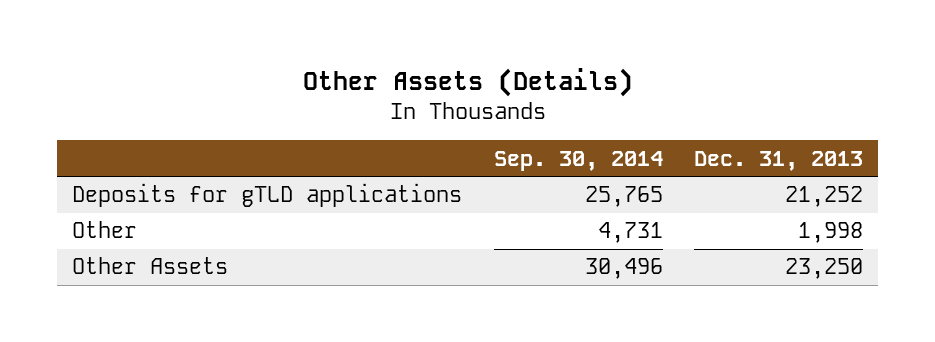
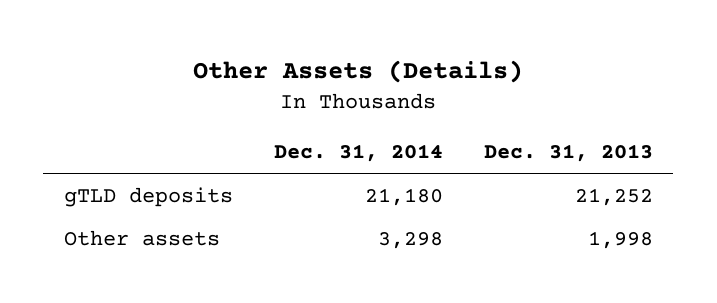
[493,150,663,171] Sep. 30, 2014 -> none
none -> [273,144,443,163] Dec. 31, 2014
[72,257,229,275] Other Assets -> none
[72,183,463,208] Deposits for gTLD applications -> [63,187,233,208] gTLD deposits
[72,221,138,239] Other -> [63,230,220,247] Other assets

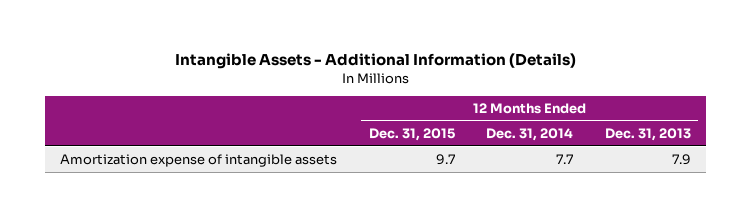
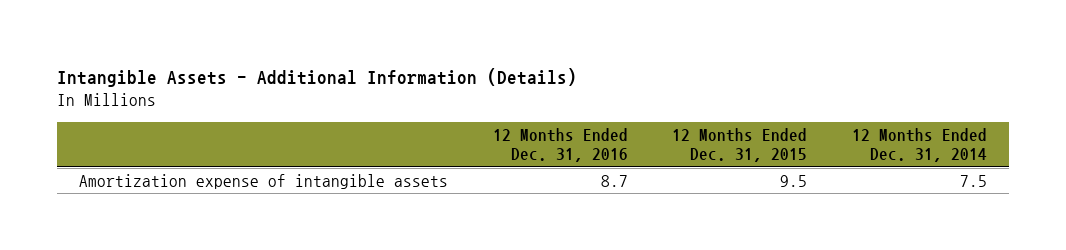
[604,128,691,142] Dec. 31, 2013 -> none
none -> [492,127,628,163] 12 Months Ended Dec. 31, 2016
[435,154,455,166] 9.7 -> [780,174,808,187] 9.5
[556,154,574,165] 7.7 -> [960,174,988,187] 7.5

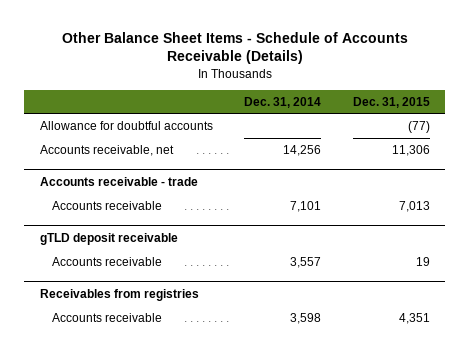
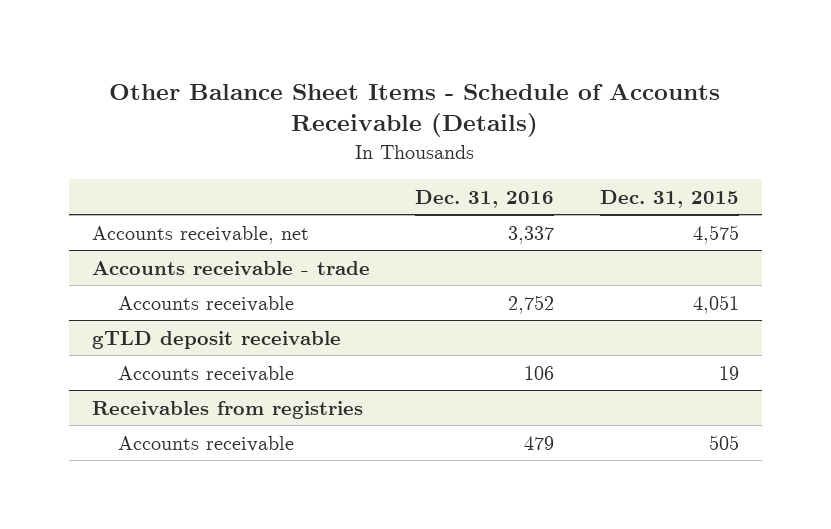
[244,96,322,108] Dec. 31, 2014 -> none
none -> [415,189,555,208] Dec. 31, 2016
[39,121,213,131] Allowance for doubtful accounts -> none
[391,145,430,157] 11,306 -> [693,224,740,244] 4,575
[398,201,430,213] 7,013 -> [693,294,740,314] 4,051
[398,313,430,325] 4,351 -> [709,434,740,450] 505

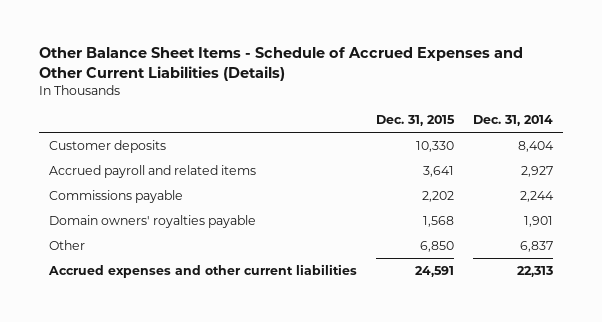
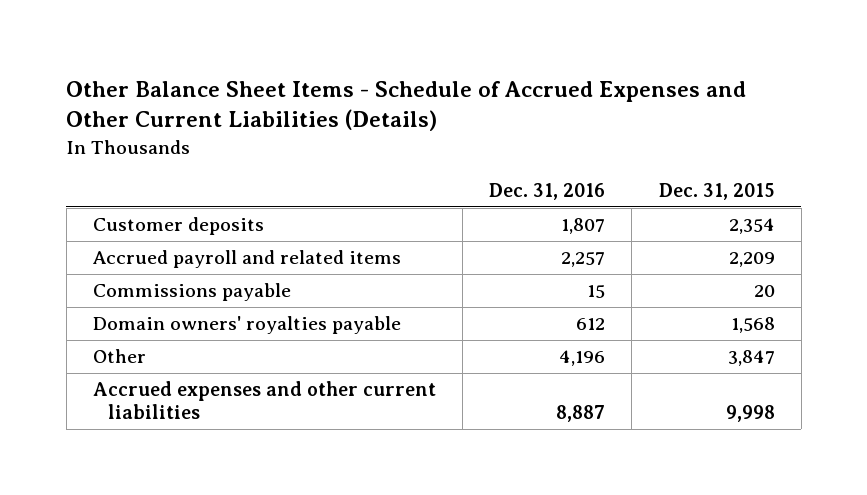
[473,115,554,127] Dec. 31, 2014 -> none
none -> [489,182,606,200] Dec. 31, 2016
[415,140,454,152] 10,330 -> [728,218,775,235] 2,354
[422,165,454,177] 3,641 -> [728,252,775,268] 2,209
[421,190,454,202] 2,202 -> [753,285,775,298] 20
[419,240,454,252] 6,850 -> [727,350,775,367] 3,847
[414,265,454,277] 24,591 -> [725,405,775,423] 9,998

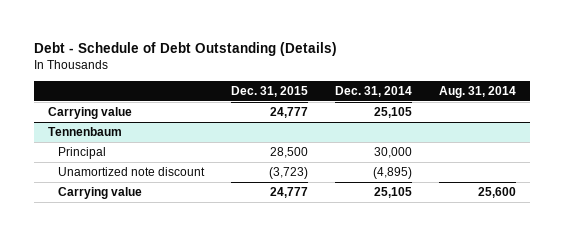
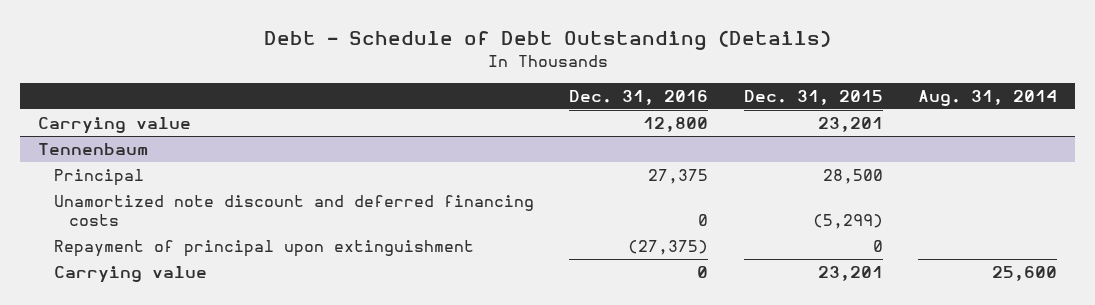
[335,86,413,98] Dec. 31, 2014 -> none
none -> [569,89,709,105] Dec. 31, 2016
[270,107,309,119] 24,777 -> [817,117,883,133] 23,201
[58,167,206,177] Unamortized note discount -> none
none -> [53,195,534,227] Unamortized note discount and deferred financing costs
none -> [53,240,474,258] Repayment of principal upon extinguishment
[270,187,309,199] 24,777 -> [817,266,883,282] 23,201

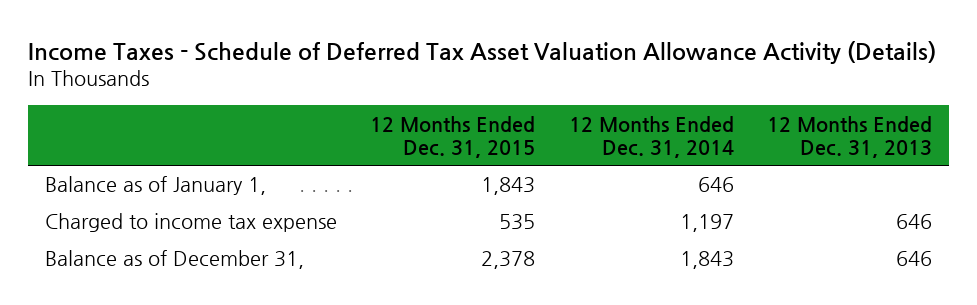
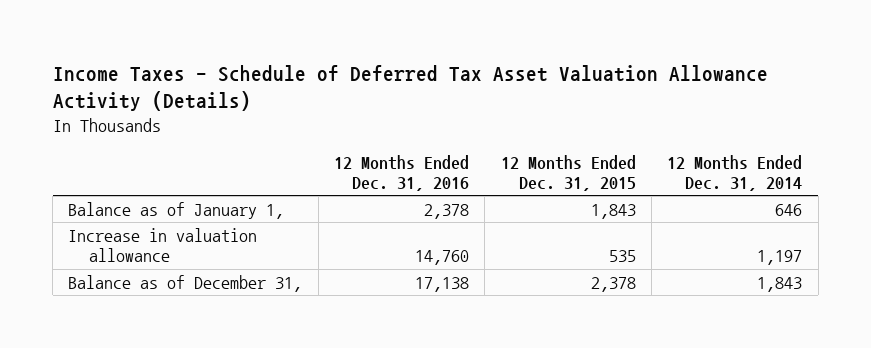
[767,115,933,158] 12 Months Ended Dec. 31, 2013 -> none
none -> [334,154,470,192] 12 Months Ended Dec. 31, 2016
[44,213,337,233] Charged to income tax expense -> [68,227,258,263] Increase in valuation allowance

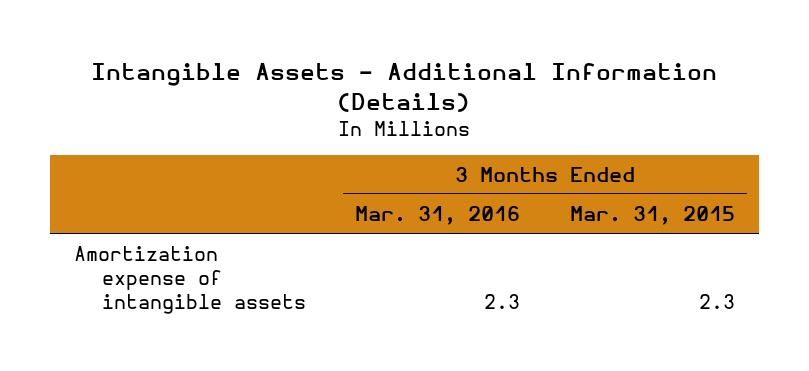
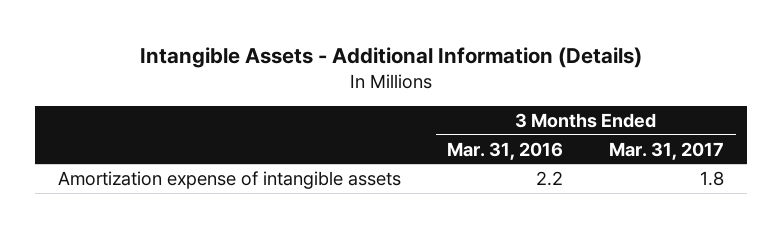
[569,205,735,225] Mar. 31, 2015 -> none
none -> [609,141,725,160] Mar. 31, 2017
[484,293,521,309] 2.3 -> [536,170,564,186] 2.2

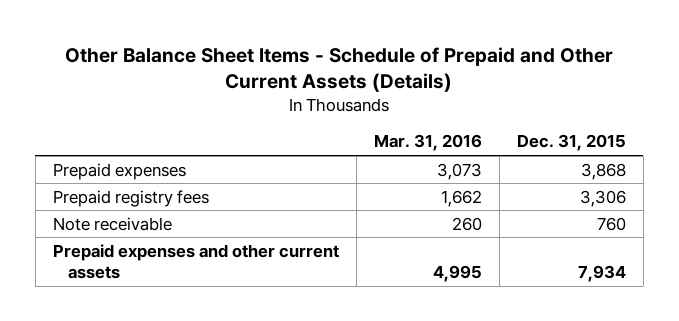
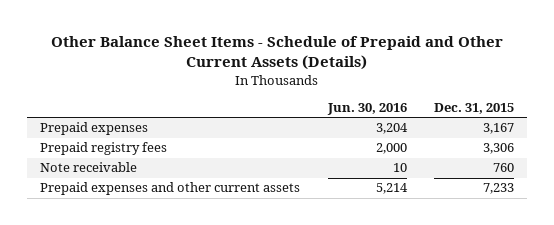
[373,134,482,152] Mar. 31, 2016 -> none
none -> [326,103,407,116] Jun. 30, 2016
[580,162,626,180] 3,868 -> [482,123,514,135] 3,167
[577,265,626,283] 7,934 -> [482,183,514,195] 7,233

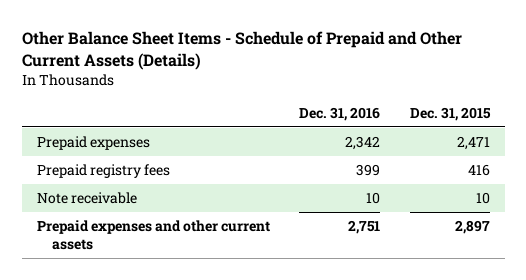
[326,103,407,116] Jun. 30, 2016 -> none
none -> [299,106,381,121] Dec. 31, 2016
[482,123,514,135] 3,167 -> [456,136,490,151] 2,471
[482,143,514,155] 3,306 -> [467,164,490,177] 416
[492,163,514,173] 760 -> [475,192,490,205] 10
[482,183,514,195] 7,233 -> [454,220,490,235] 2,897

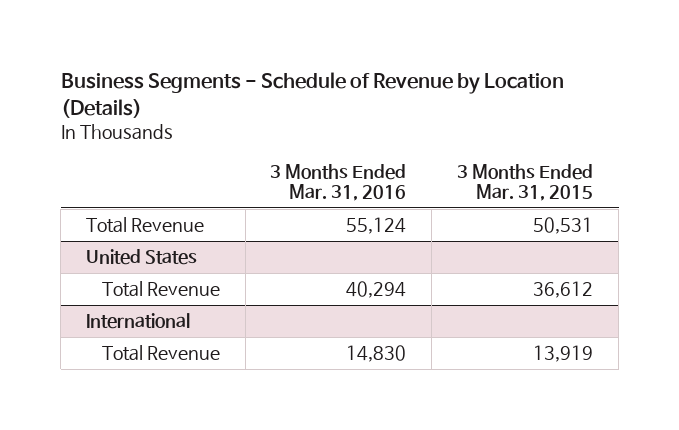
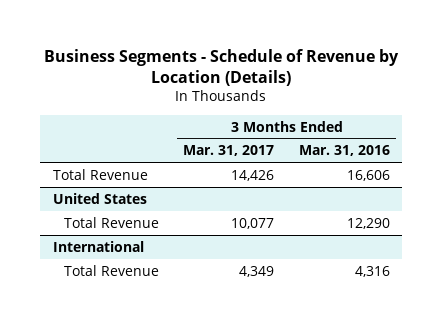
[457,163,594,202] 3 Months Ended Mar. 31, 2015 -> none
none -> [183,145,275,157] Mar. 31, 2017
[346,217,407,235] 55,124 -> [347,169,391,181] 16,606
[346,281,407,299] 40,294 -> [347,217,391,229] 12,290
[346,345,407,363] 14,830 -> [355,265,391,277] 4,316

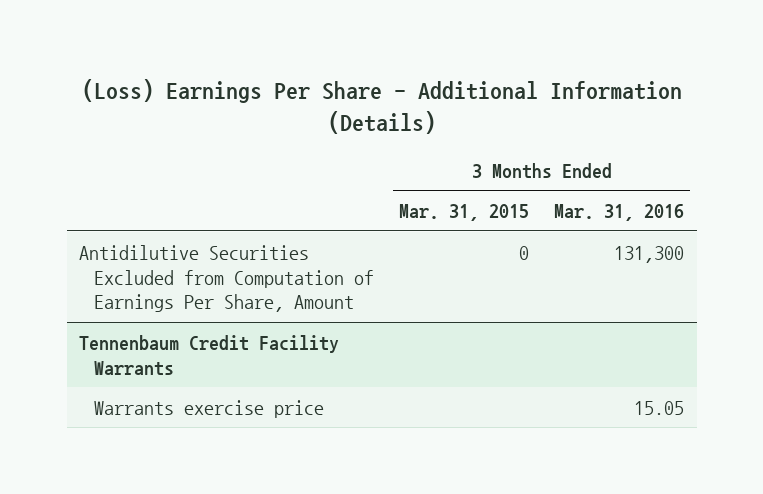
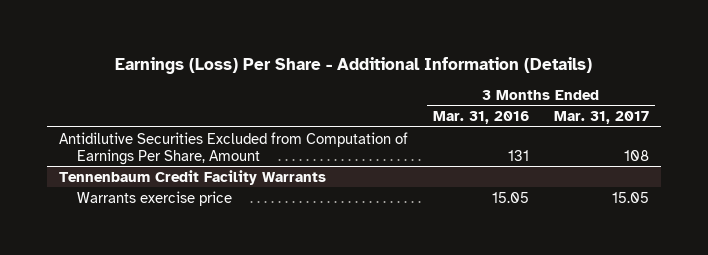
[81,79,682,134] (Loss) Earnings Per Share - Additional Information (Details) -> [115,56,593,74] Earnings (Loss) Per Share - Additional Information (Details)
[398,204,529,222] Mar. 31, 2015 -> none
none -> [554,111,650,125] Mar. 31, 2017
[614,245,685,263] 131,300 -> [508,149,530,161] 131

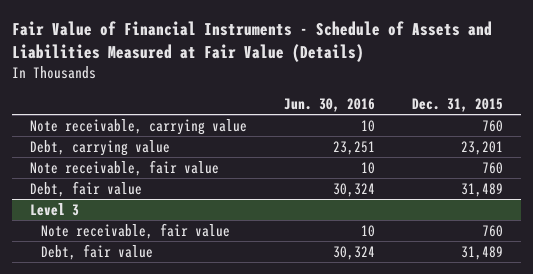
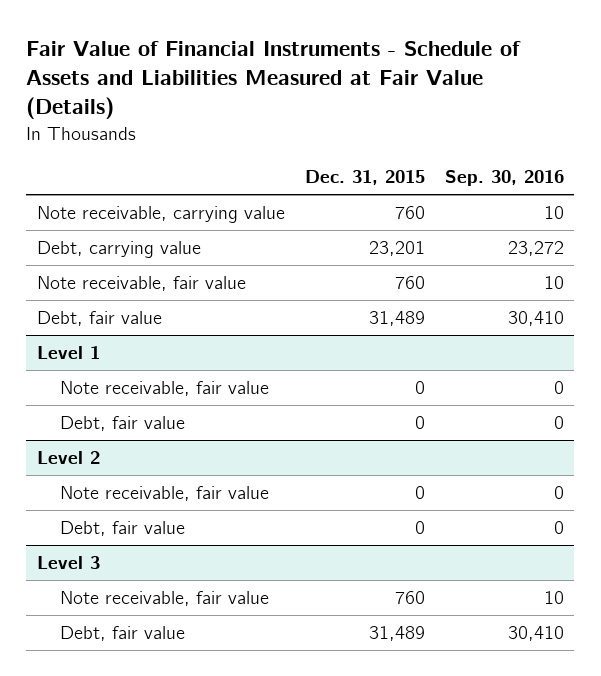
[284,97,376,112] Jun. 30, 2016 -> none
none -> [445,169,565,186] Sep. 30, 2016
none -> [36,346,100,360] Level 1
none -> [60,381,270,397] Note receivable, fair value
none -> [60,416,186,432] Debt, fair value
none -> [36,451,100,465] Level 2
none -> [60,486,270,502] Note receivable, fair value
none -> [60,521,186,537] Debt, fair value

